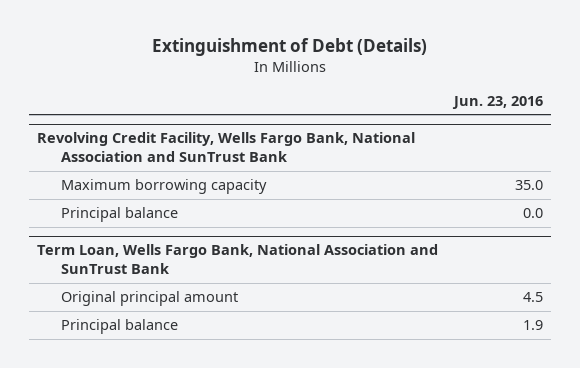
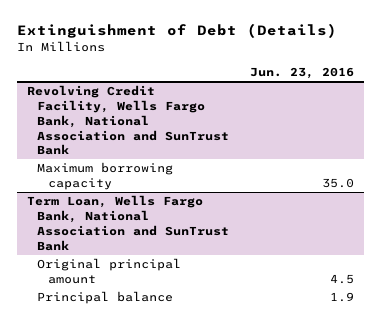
[60,207,178,223] Principal balance -> none

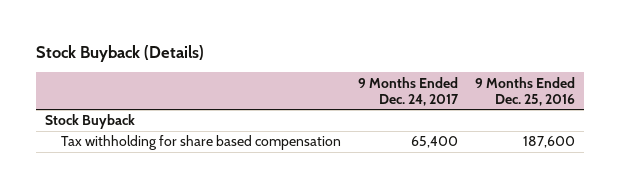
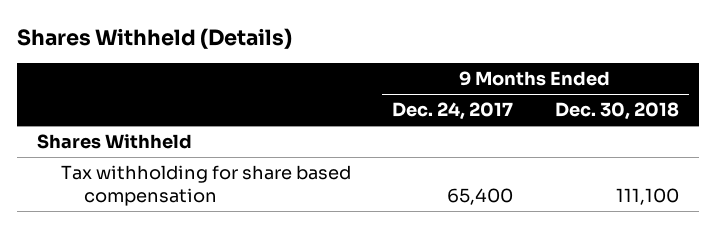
[36,45,205,63] Stock Buyback (Details) -> [16,27,292,49] Shares Withheld (Details)
[475,76,576,107] 9 Months Ended Dec. 25, 2016 -> none
none -> [554,102,679,121] Dec. 30, 2018
[44,114,135,130] Stock Buyback -> [37,134,193,150] Shares Withheld

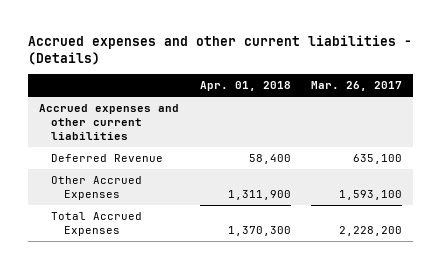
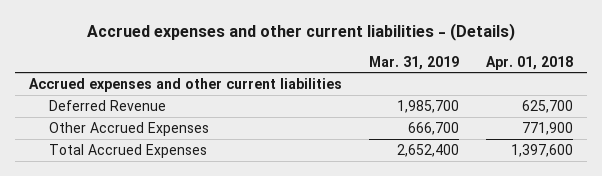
[311,81,403,92] Mar. 26, 2017 -> none
none -> [368,55,459,70] Mar. 31, 2019
[248,153,291,164] 58,400 -> [522,99,574,113] 625,700
[227,189,291,200] 1,311,900 -> [522,121,574,135] 771,900
[227,225,291,236] 1,370,300 -> [511,143,574,157] 1,397,600

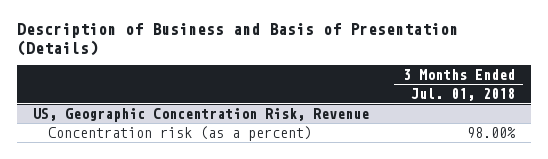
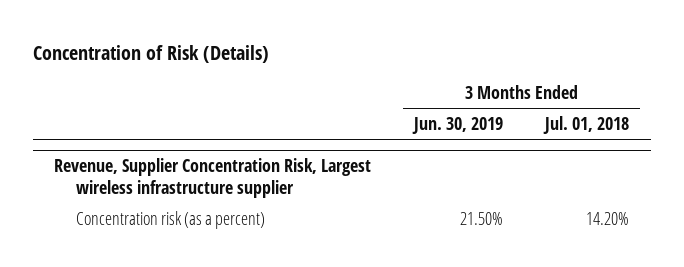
[16,23,458,56] Description of Business and Basis of Presentation (Details) -> [33,45,270,64] Concentration of Risk (Details)
none -> [411,116,503,134] Jun. 30, 2019
[33,107,370,122] US, Geographic Concentration Risk, Revenue -> none
none -> [54,158,372,199] Revenue, Supplier Concentration Risk, Largest wireless infrastructure supplier
[466,126,516,138] 98.00% -> [586,211,630,225] 14.20%

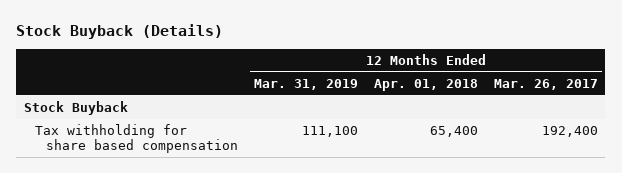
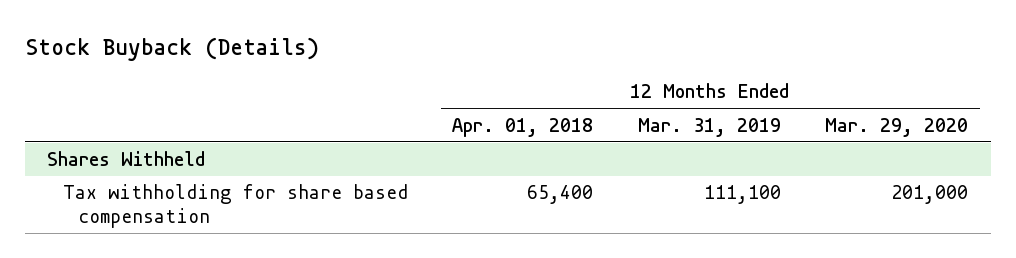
[493,79,598,91] Mar. 26, 2017 -> none
none -> [825,117,969,137] Mar. 29, 2020
[24,101,129,116] Stock Buyback -> [47,151,206,167] Shares Withheld

